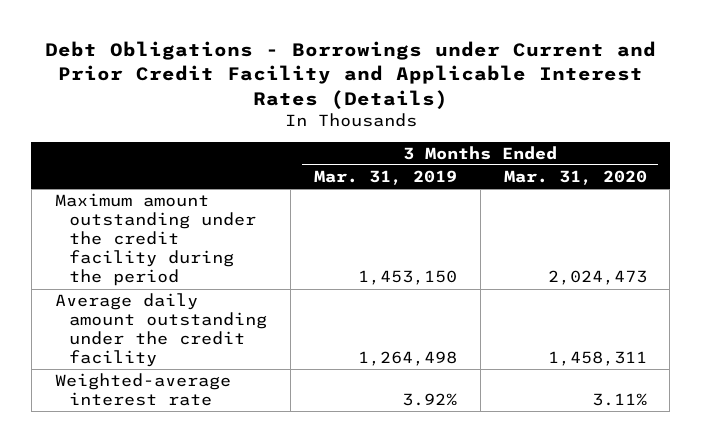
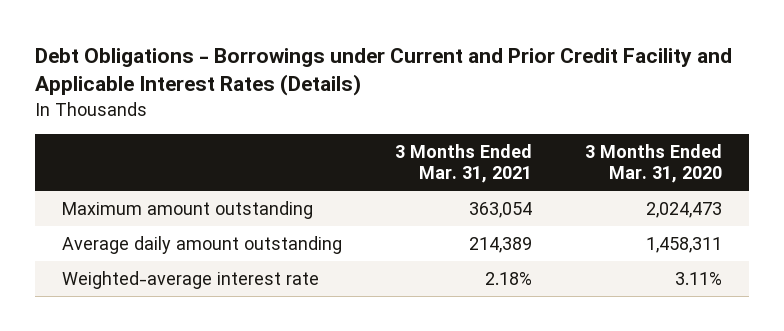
[313,170,457,186] Mar. 31, 2019 -> none
none -> [395,144,533,184] 3 Months Ended Mar. 31, 2021
[54,193,257,287] Maximum amount outstanding under the credit facility during the period -> [61,201,313,220] Maximum amount outstanding
[54,293,268,368] Average daily amount outstanding under the credit facility -> [61,236,342,255] Average daily amount outstanding

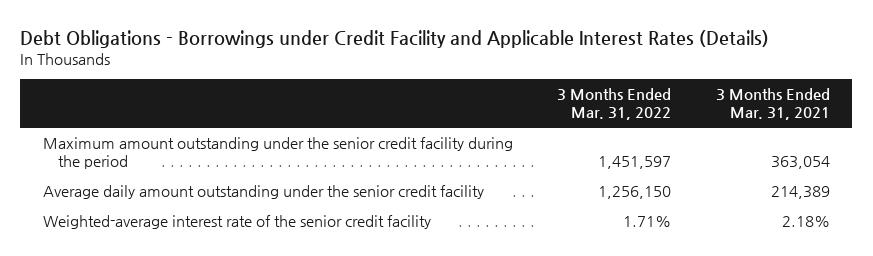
[34,48,732,97] Debt Obligations - Borrowings under Current and Prior Credit Facility and Applicable Interest Rates (Details) -> [20,29,770,48] Debt Obligations - Borrowings under Credit Facility and Applicable Interest Rates (Details)
[585,144,723,184] 3 Months Ended Mar. 31, 2020 -> none
none -> [557,88,672,121] 3 Months Ended Mar. 31, 2022
[61,201,313,220] Maximum amount outstanding -> [42,137,513,170] Maximum amount outstanding under the senior credit facility during the period
[61,236,342,255] Average daily amount outstanding -> [42,185,484,200] Average daily amount outstanding under the senior credit facility
[61,271,319,290] Weighted-average interest rate -> [42,215,431,230] Weighted-average interest rate of the senior credit facility

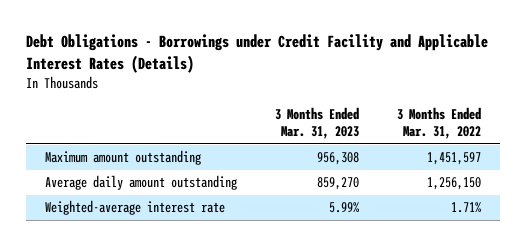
[716,88,831,121] 3 Months Ended Mar. 31, 2021 -> none
none -> [275,106,360,140] 3 Months Ended Mar. 31, 2023
[42,137,513,170] Maximum amount outstanding under the senior credit facility during the period -> [44,150,201,166] Maximum amount outstanding
[42,185,484,200] Average daily amount outstanding under the senior credit facility -> [44,175,237,191] Average daily amount outstanding
[42,215,431,230] Weighted-average interest rate of the senior credit facility -> [44,200,225,216] Weighted-average interest rate

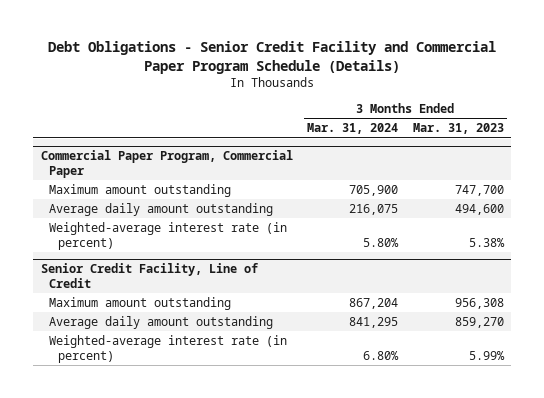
[25,34,488,73] Debt Obligations - Borrowings under Credit Facility and Applicable Interest Rates (Details) -> [48,41,497,75] Debt Obligations - Senior Credit Facility and Commercial Paper Program Schedule (Details)
[397,106,482,140] 3 Months Ended Mar. 31, 2022 -> none
none -> [307,123,399,135] Mar. 31, 2024
none -> [40,150,293,179] Commercial Paper Program, Commercial Paper
none -> [49,183,232,197] Maximum amount outstanding
none -> [49,202,274,216] Average daily amount outstanding
none -> [49,221,288,250] Weighted-average interest rate (in percent)
none -> [40,263,258,289] Senior Credit Facility, Line of Credit
[44,200,225,216] Weighted-average interest rate -> [49,334,288,363] Weighted-average interest rate (in percent)

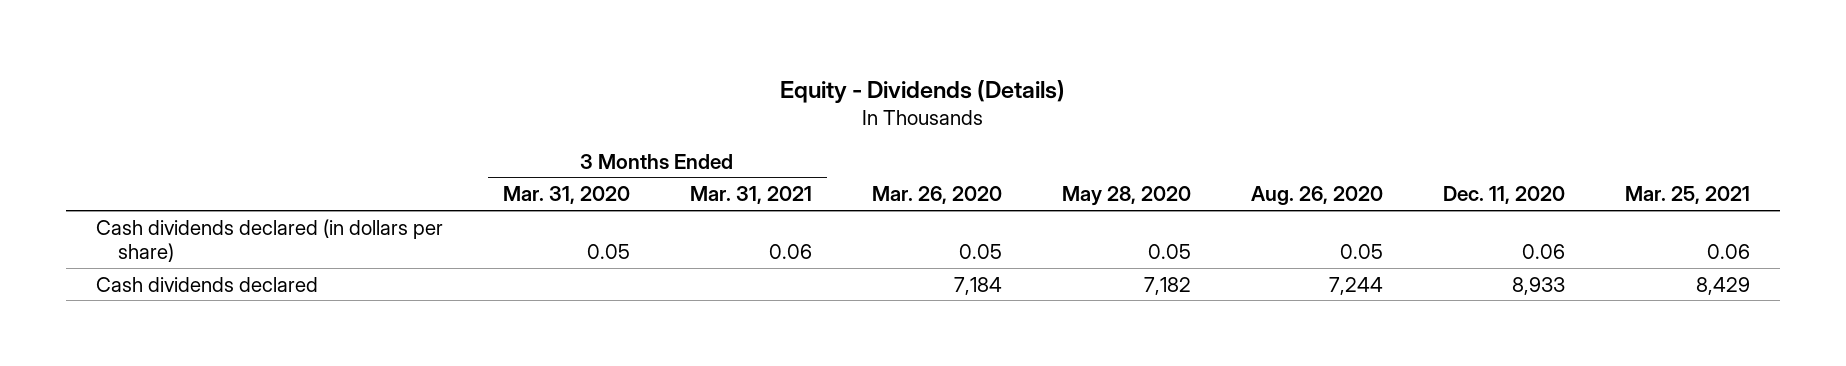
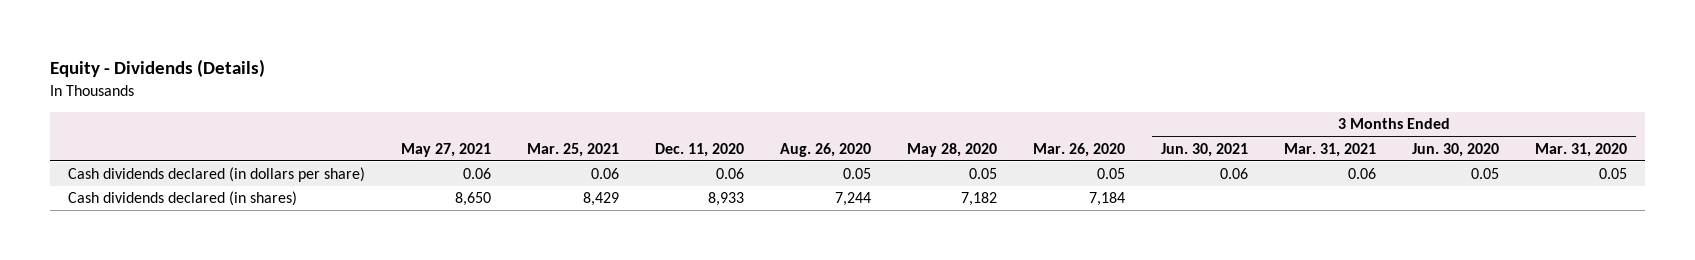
none -> [400,142,491,157] May 27, 2021
none -> [1160,142,1248,157] Jun. 30, 2021
none -> [1411,142,1499,157] Jun. 30, 2020
[95,276,318,292] Cash dividends declared -> [67,191,297,207] Cash dividends declared (in shares)

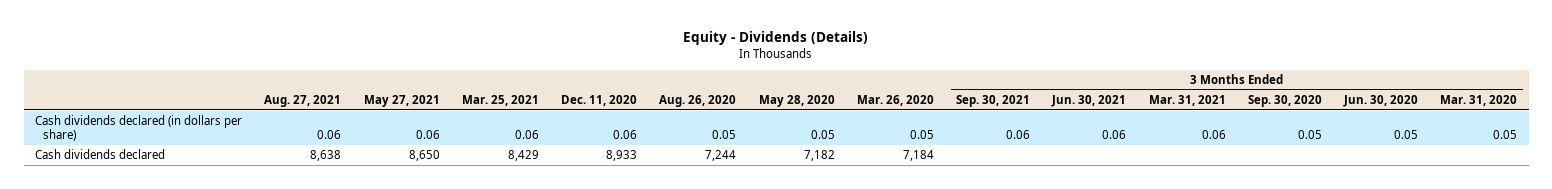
none -> [264,95,342,108] Aug. 27, 2021
none -> [956,95,1031,108] Sep. 30, 2021
none -> [1247,95,1322,108] Sep. 30, 2020
[67,191,297,207] Cash dividends declared (in shares) -> [35,149,166,160] Cash dividends declared

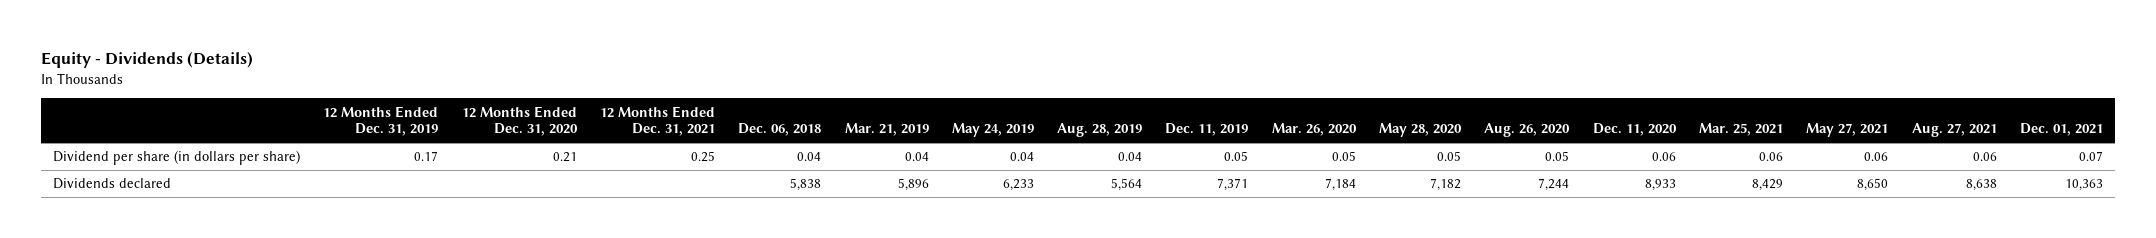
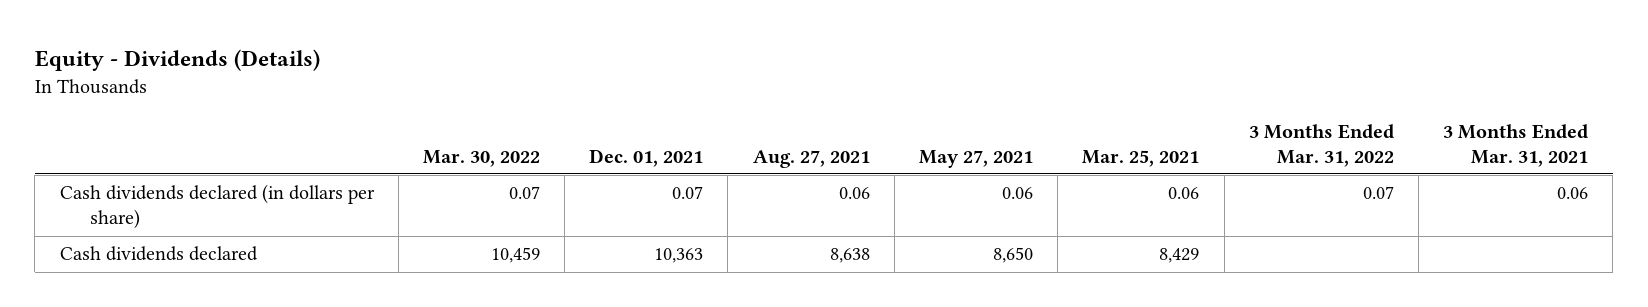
[323,105,439,137] 12 Months Ended Dec. 31, 2019 -> none
[461,105,578,137] 12 Months Ended Dec. 31, 2020 -> none
[599,105,715,137] 12 Months Ended Dec. 31, 2021 -> none
[738,123,822,137] Dec. 06, 2018 -> none
[844,123,929,137] Mar. 21, 2019 -> none
[951,123,1034,138] May 24, 2019 -> none
[1057,123,1143,138] Aug. 28, 2019 -> none
[1165,123,1249,137] Dec. 11, 2019 -> none
[1271,123,1357,137] Mar. 26, 2020 -> none
[1379,123,1463,138] May 28, 2020 -> none
[1484,123,1571,138] Aug. 26, 2020 -> none
[1592,123,1677,137] Dec. 11, 2020 -> none
none -> [422,149,540,167] Mar. 30, 2022
none -> [1248,123,1394,167] 3 Months Ended Mar. 31, 2022
none -> [1443,123,1589,167] 3 Months Ended Mar. 31, 2021
[52,150,300,166] Dividend per share (in dollars per share) -> [59,184,375,230] Cash dividends declared (in dollars per share)
[52,178,171,190] Dividends declared -> [59,246,258,262] Cash dividends declared

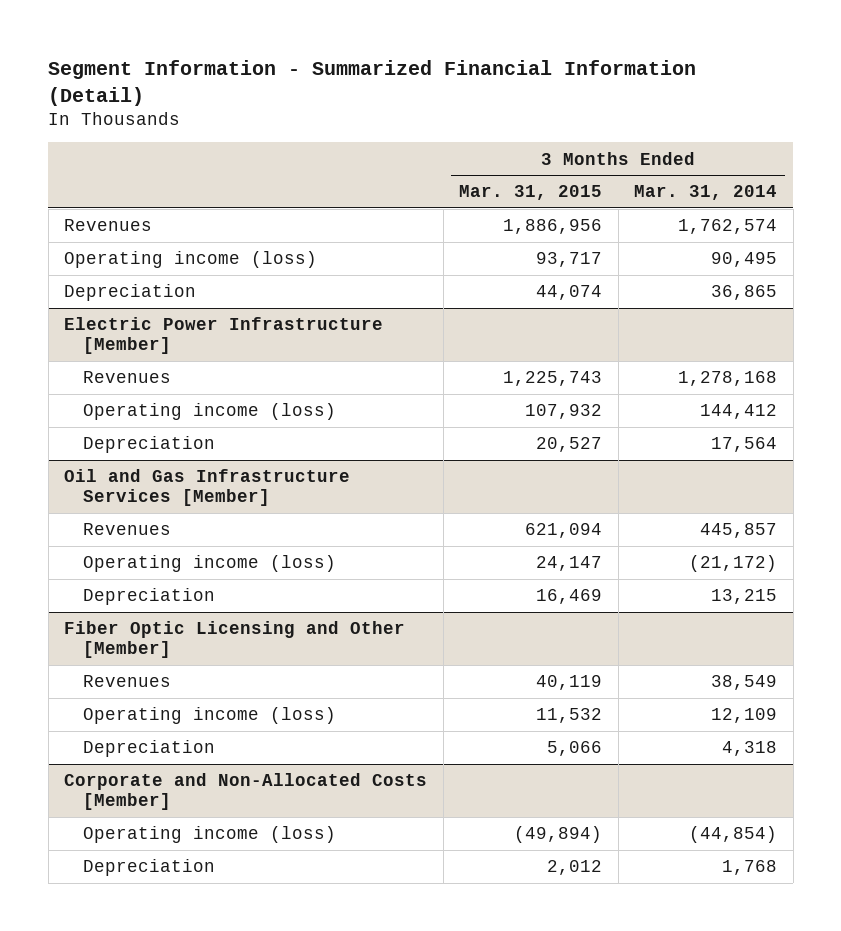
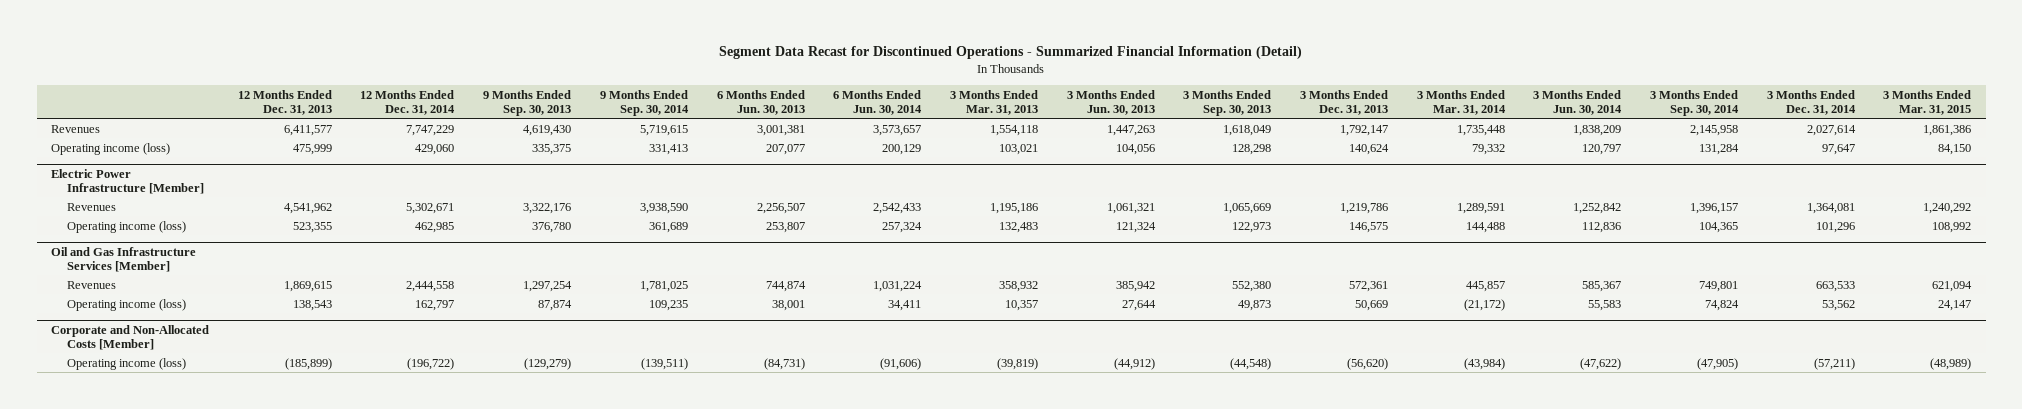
[48,60,697,106] Segment Information - Summarized Financial Information (Detail) -> [719,45,1303,59] Segment Data Recast for Discontinued Operations - Summarized Financial Information (Detail)
none -> [237,89,332,115] 12 Months Ended Dec. 31, 2013
none -> [360,89,456,115] 12 Months Ended Dec. 31, 2014
none -> [483,89,572,116] 9 Months Ended Sep. 30, 2013
none -> [599,89,689,116] 9 Months Ended Sep. 30, 2014
none -> [716,89,805,115] 6 Months Ended Jun. 30, 2013
none -> [833,89,923,115] 6 Months Ended Jun. 30, 2014
none -> [949,89,1038,115] 3 Months Ended Mar. 31, 2013
none -> [1066,89,1155,115] 3 Months Ended Jun. 30, 2013
none -> [1183,89,1272,116] 3 Months Ended Sep. 30, 2013
none -> [1299,89,1388,115] 3 Months Ended Dec. 31, 2013
none -> [1533,89,1623,115] 3 Months Ended Jun. 30, 2014
none -> [1649,89,1739,116] 3 Months Ended Sep. 30, 2014
none -> [1766,89,1856,115] 3 Months Ended Dec. 31, 2014
[64,284,197,302] Depreciation -> none
[503,219,603,235] 1,886,956 -> [1923,124,1972,136] 1,861,386
[678,219,778,235] 1,762,574 -> [1456,124,1505,136] 1,735,448
[536,252,603,268] 93,717 -> [1938,143,1972,155] 84,150
[711,252,778,268] 90,495 -> [1471,143,1505,155] 79,332
[82,436,215,454] Depreciation -> none
[503,371,603,387] 1,225,743 -> [1923,202,1972,214] 1,240,292
[678,371,778,387] 1,278,168 -> [1456,202,1505,214] 1,289,591
[525,404,603,420] 107,932 -> [1932,221,1972,233] 108,992
[700,404,778,420] 144,412 -> [1465,221,1505,233] 144,488
[82,588,215,606] Depreciation -> none
[64,621,406,659] Fiber Optic Licensing and Other [Member] -> none
[82,675,171,688] Revenues -> none
[82,707,336,725] Operating income (loss) -> none
[82,740,215,758] Depreciation -> none
[82,859,215,877] Depreciation -> none
[514,826,603,844] (49,894) -> [1930,357,1972,370] (48,989)
[689,826,778,844] (44,854) -> [1463,357,1505,370] (43,984)

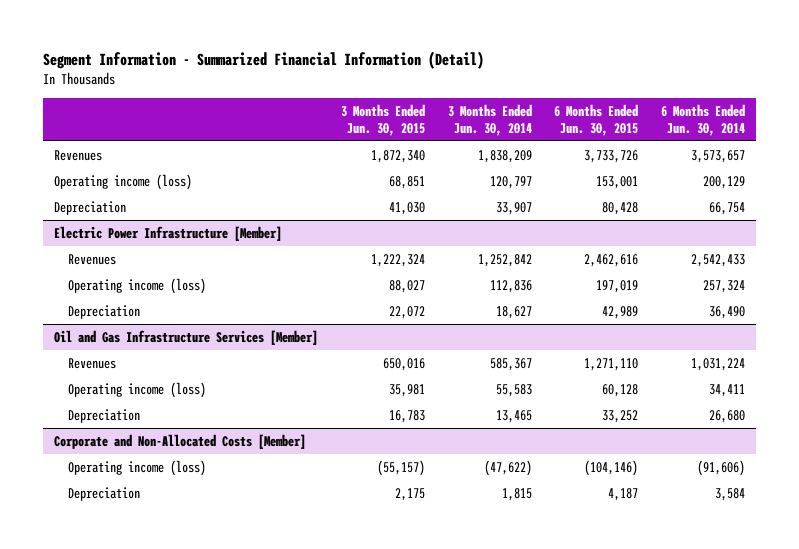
[719,45,1303,59] Segment Data Recast for Discontinued Operations - Summarized Financial Information (Detail) -> [42,50,484,69] Segment Information - Summarized Financial Information (Detail)
[237,89,332,115] 12 Months Ended Dec. 31, 2013 -> none
[360,89,456,115] 12 Months Ended Dec. 31, 2014 -> none
[483,89,572,116] 9 Months Ended Sep. 30, 2013 -> none
[599,89,689,116] 9 Months Ended Sep. 30, 2014 -> none
[716,89,805,115] 6 Months Ended Jun. 30, 2013 -> none
[949,89,1038,115] 3 Months Ended Mar. 31, 2013 -> none
[1066,89,1155,115] 3 Months Ended Jun. 30, 2013 -> none
[1183,89,1272,116] 3 Months Ended Sep. 30, 2013 -> none
[1299,89,1388,115] 3 Months Ended Dec. 31, 2013 -> none
[1416,89,1506,115] 3 Months Ended Mar. 31, 2014 -> none
[1649,89,1739,116] 3 Months Ended Sep. 30, 2014 -> none
[1766,89,1856,115] 3 Months Ended Dec. 31, 2014 -> none
[1883,89,1972,115] 3 Months Ended Mar. 31, 2015 -> none
none -> [340,103,425,136] 3 Months Ended Jun. 30, 2015
none -> [554,103,639,136] 6 Months Ended Jun. 30, 2015
none -> [54,200,127,215] Depreciation
none -> [67,304,140,319] Depreciation
none -> [67,408,140,423] Depreciation
none -> [67,486,140,501] Depreciation

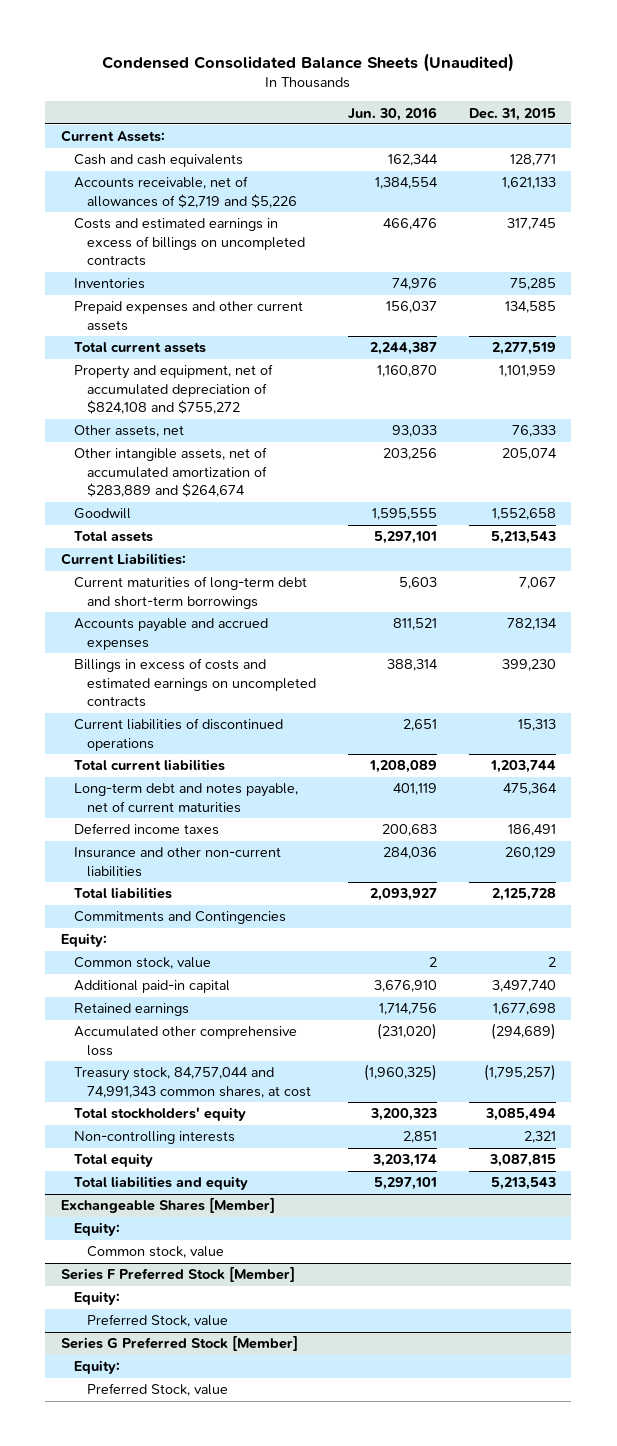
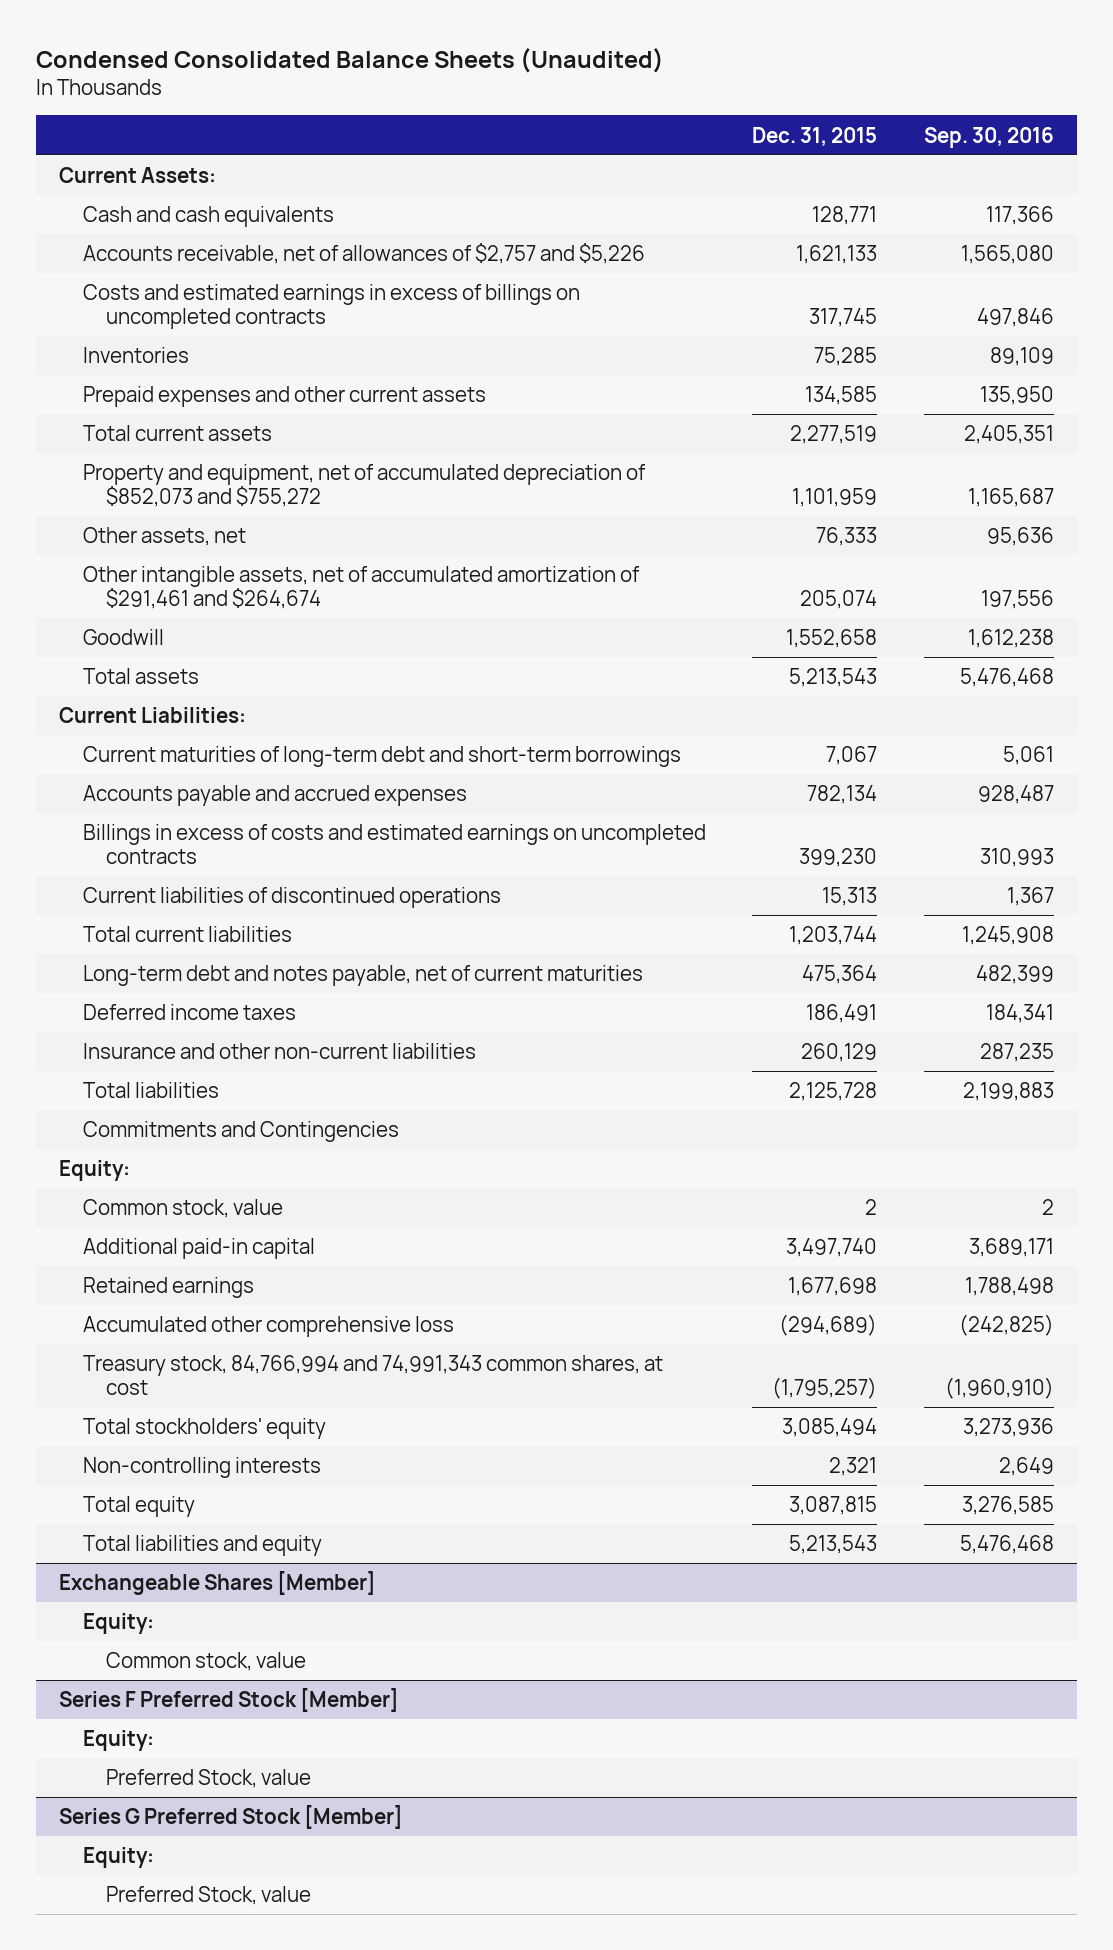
[347,106,437,121] Jun. 30, 2016 -> none
none -> [923,126,1054,148] Sep. 30, 2016
[74,176,298,208] Accounts receivable, net of allowances of $2,719 and $5,226 -> [82,243,645,265] Accounts receivable, net of allowances of $2,757 and $5,226
[74,364,274,415] Property and equipment, net of accumulated depreciation of $824,108 and $755,272 -> [82,464,646,507] Property and equipment, net of accumulated depreciation of $852,073 and $755,272
[74,447,268,498] Other intangible assets, net of accumulated amortization of $283,889 and $264,674 -> [82,566,640,609] Other intangible assets, net of accumulated amortization of $291,461 and $264,674
[74,1067,312,1098] Treasury stock, 84,757,044 and 74,991,343 common shares, at cost -> [82,1355,663,1395] Treasury stock, 84,766,994 and 74,991,343 common shares, at cost

